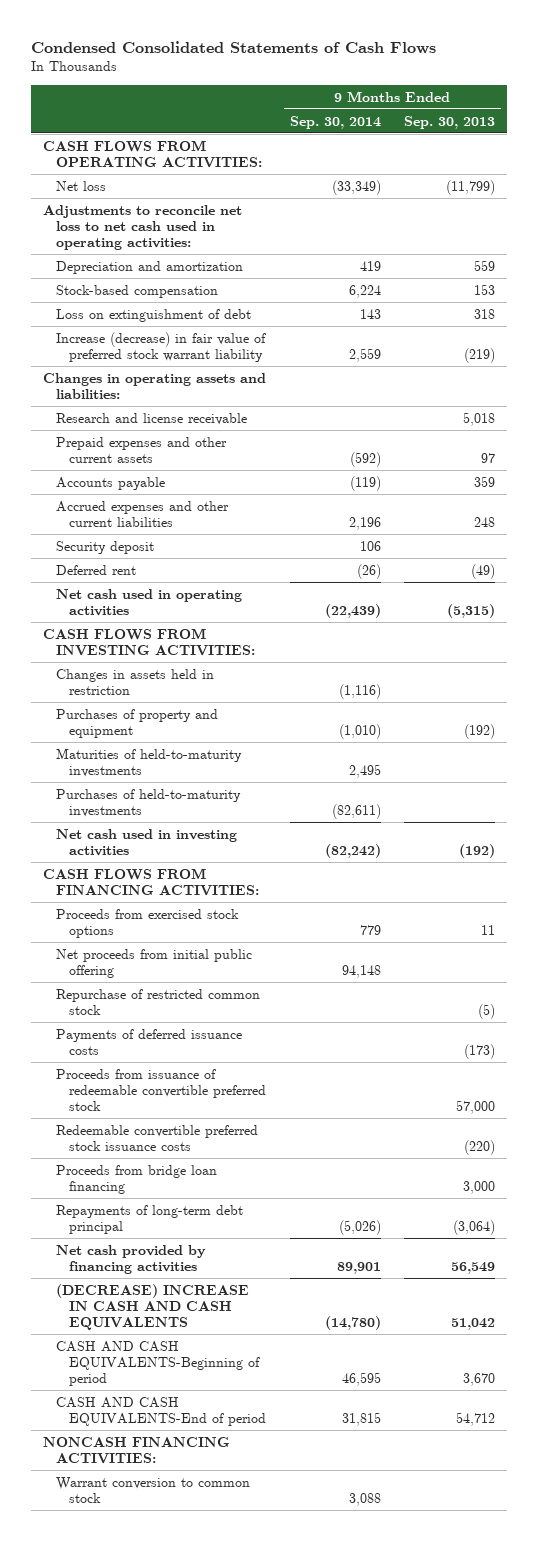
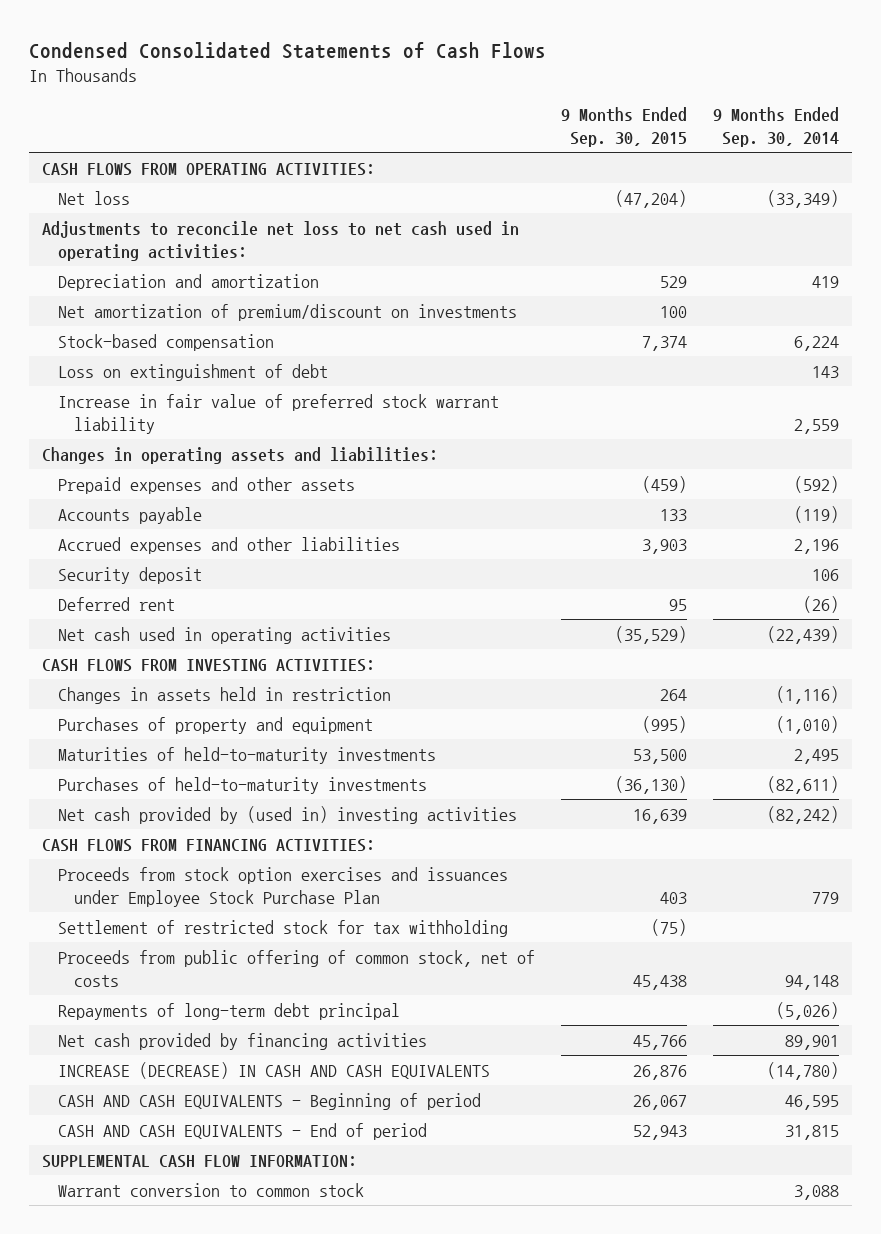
[403,115,495,129] Sep. 30, 2013 -> none
none -> [560,107,687,147] 9 Months Ended Sep. 30, 2015
none -> [57,303,517,321] Net amortization of premium/discount on investments
[56,331,267,362] Increase (decrease) in fair value of preferred stock warrant liability -> [57,393,499,434] Increase in fair value of preferred stock warrant liability
[56,412,248,425] Research and license receivable -> none
[56,436,228,463] Prepaid expenses and other current assets -> [57,476,355,494] Prepaid expenses and other assets
[56,500,230,527] Accrued expenses and other current liabilities -> [57,536,400,554] Accrued expenses and other liabilities
[56,828,238,856] Net cash used in investing activities -> [57,805,517,824] Net cash provided by (used in) investing activities
[56,988,261,1015] Repurchase of restricted common stock -> none
[56,1028,243,1055] Payments of deferred issuance costs -> none
[56,1068,267,1111] Proceeds from issuance of redeemable convertible preferred stock -> none
[56,1124,259,1151] Redeemable convertible preferred stock issuance costs -> none
[56,1164,218,1194] Proceeds from bridge loan financing -> none
[56,908,240,938] Proceeds from exercised stock options -> [57,866,508,907] Proceeds from stock option exercises and issuances under Employee Stock Purchase Plan
none -> [57,919,508,937] Settlement of restricted stock for tax withholding
[56,948,253,978] Net proceeds from initial public offering -> [57,949,535,987] Proceeds from public offering of common stock, net of costs
[43,1436,231,1464] NONCASH FINANCING ACTIVITIES: -> none
[56,1283,250,1330] (DECREASE) INCREASE IN CASH AND CASH EQUIVALENTS -> [57,1061,490,1079] INCREASE (DECREASE) IN CASH AND CASH EQUIVALENTS
[56,1340,261,1386] CASH AND CASH EQUIVALENTS-Beginning of period -> [57,1092,481,1110] CASH AND CASH EQUIVALENTS - Beginning of period
[56,1396,267,1426] CASH AND CASH EQUIVALENTS-End of period -> [57,1122,427,1140] CASH AND CASH EQUIVALENTS - End of period
none -> [41,1154,357,1168] SUPPLEMENTAL CASH FLOW INFORMATION:

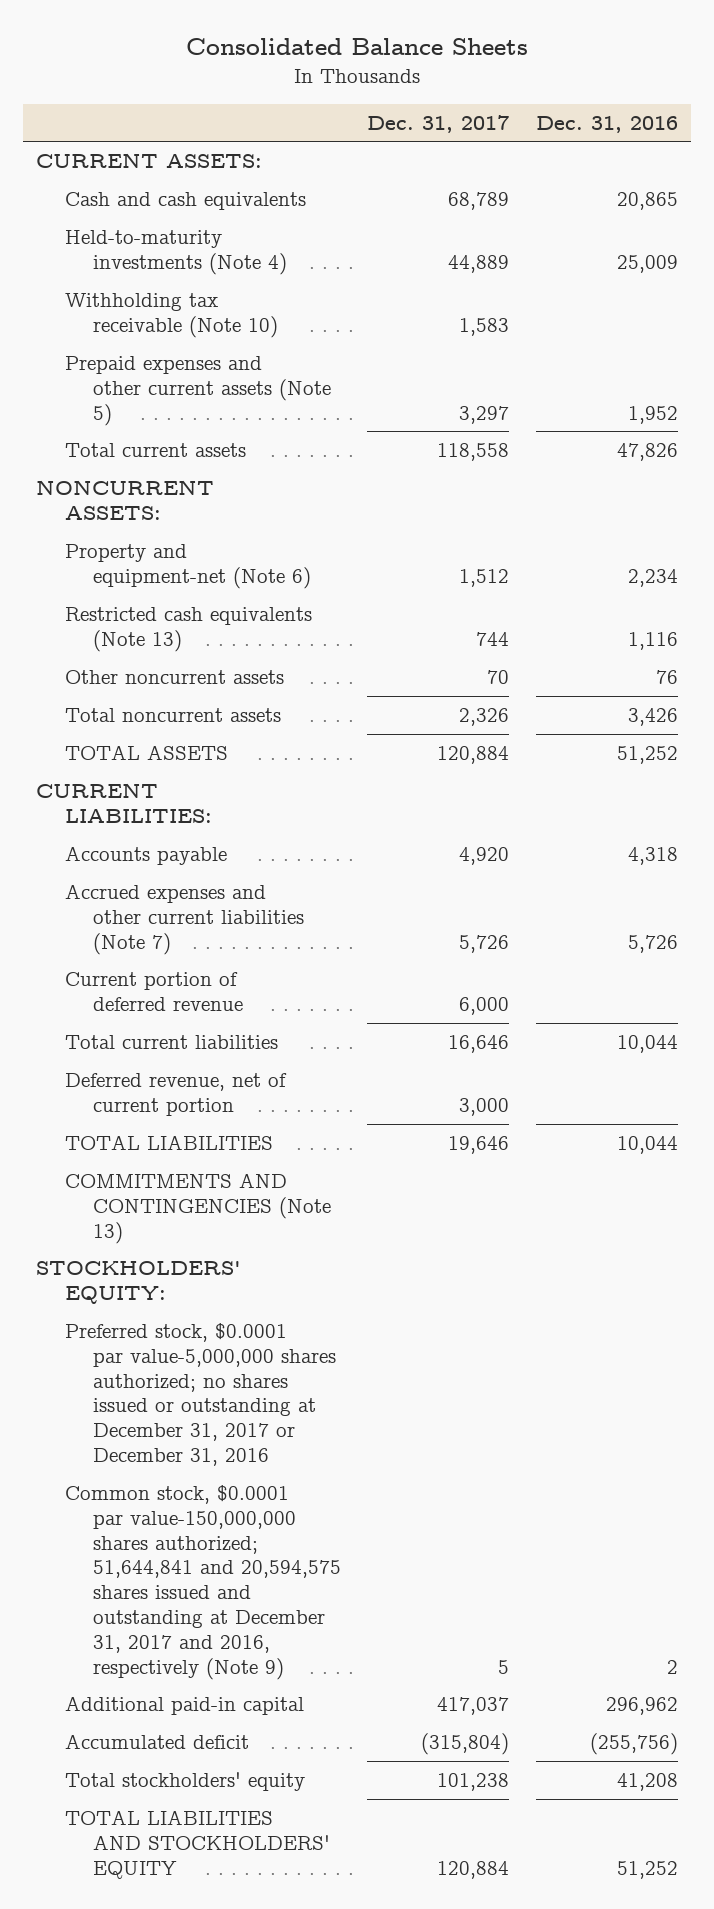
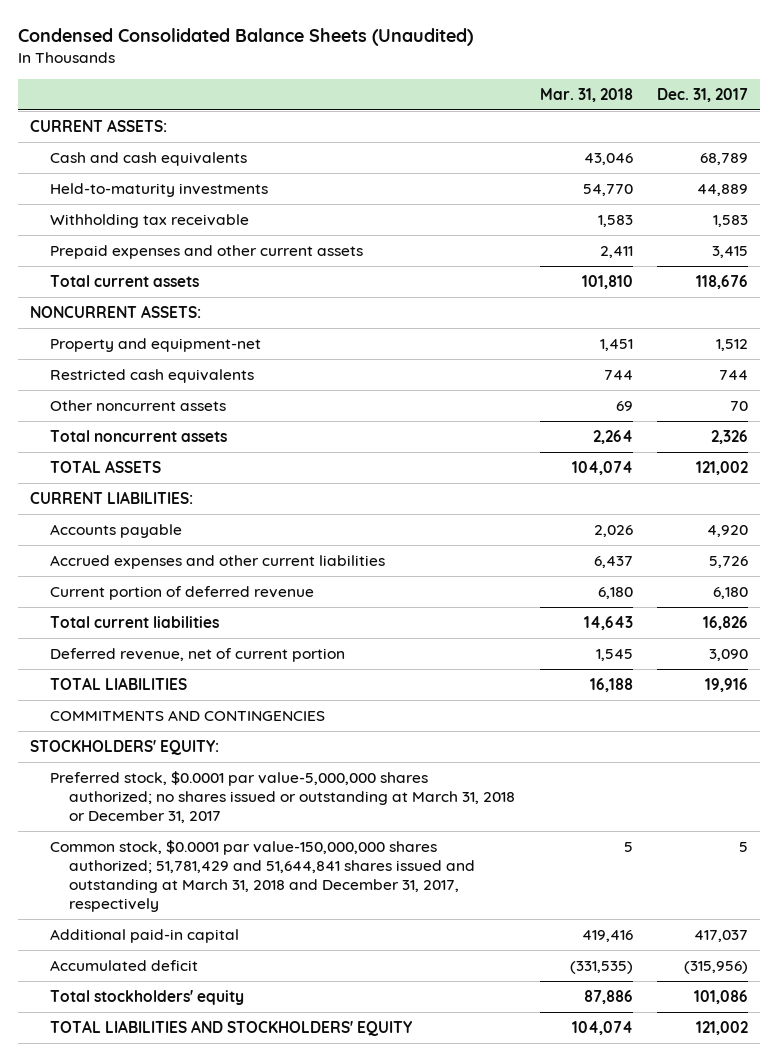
[185,38,528,56] Consolidated Balance Sheets -> [18,28,474,47] Condensed Consolidated Balance Sheets (Unaudited)
[535,115,678,133] Dec. 31, 2016 -> none
none -> [539,87,633,102] Mar. 31, 2018
[64,230,288,275] Held-to-maturity investments (Note 4) -> [49,182,268,197] Held-to-maturity investments
[64,293,279,338] Withholding tax receivable (Note 10) -> [49,213,249,228] Withholding tax receivable
[64,356,332,426] Prepaid expenses and other current assets (Note 5) -> [49,244,363,259] Prepaid expenses and other current assets
[459,405,510,424] 3,297 -> [712,245,749,258] 3,415
[437,443,510,462] 118,558 -> [696,274,749,289] 118,676
[64,544,312,589] Property and equipment-net (Note 6) -> [49,337,261,352] Property and equipment-net
[64,607,312,652] Restricted cash equivalents (Note 13) -> [49,368,254,383] Restricted cash equivalents
[437,746,510,765] 120,884 -> [696,460,749,475] 121,002
[64,884,305,955] Accrued expenses and other current liabilities (Note 7) -> [49,554,385,569] Accrued expenses and other current liabilities
[459,996,510,1015] 6,000 -> [713,586,749,599] 6,180
[448,1035,510,1054] 16,646 -> [703,615,749,630] 16,826
[459,1097,510,1116] 3,000 -> [709,648,749,661] 3,090
[448,1136,510,1155] 19,646 -> [705,677,749,692] 19,916
[64,1173,332,1244] COMMITMENTS AND CONTINGENCIES (Note 13) -> [49,709,325,721] COMMITMENTS AND CONTINGENCIES
[64,1323,337,1467] Preferred stock, $0.0001 par value-5,000,000 shares authorized; no shares issued or outstanding at December 31, 2017 or December 31, 2016 -> [49,770,516,823] Preferred stock, $0.0001 par value-5,000,000 shares authorized; no shares issued or outstanding at March 31, 2018 or December 31, 2017
[64,1485,342,1680] Common stock, $0.0001 par value-150,000,000 shares authorized; 51,644,841 and 20,594,575 shares issued and outstanding at December 31, 2017 and 2016, respectively (Note 9) -> [49,839,476,913] Common stock, $0.0001 par value-150,000,000 shares authorized; 51,781,429 and 51,644,841 shares issued and outstanding at March 31, 2018 and December 31, 2017, respectively
[421,1733,510,1756] (315,804) -> [684,960,749,974] (315,956)
[437,1773,510,1792] 101,238 -> [694,989,749,1004] 101,086
[437,1860,510,1879] 120,884 -> [696,1020,749,1035] 121,002

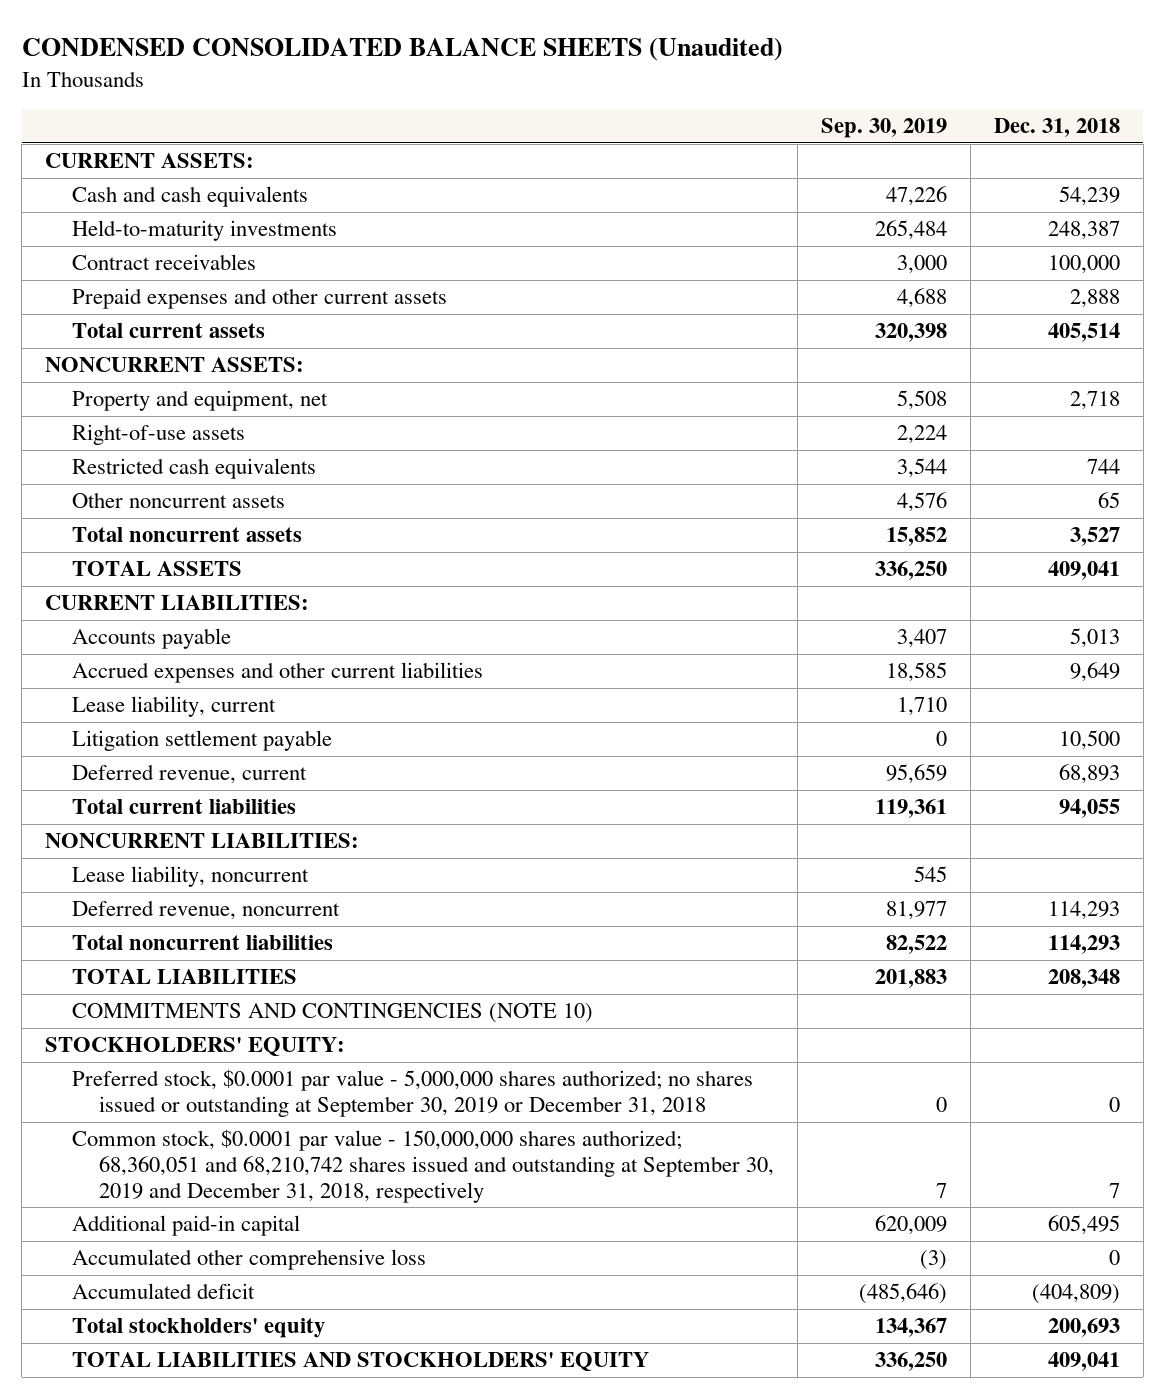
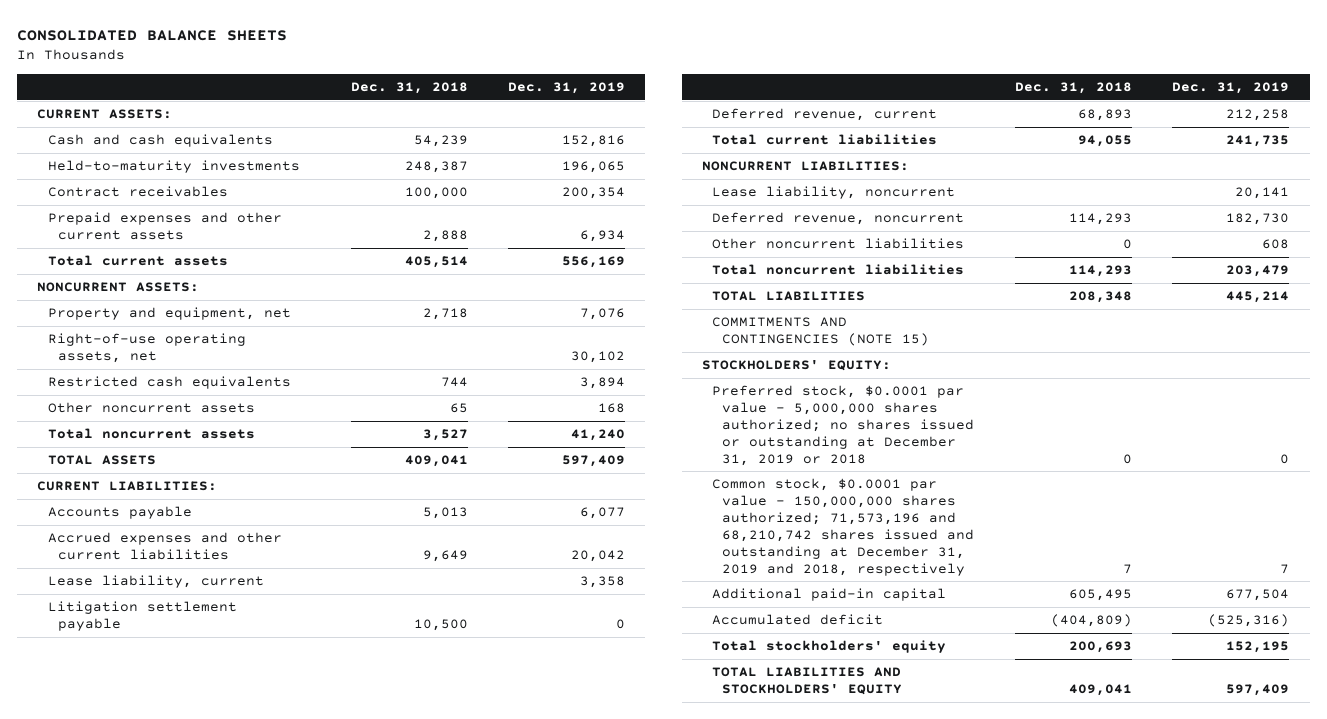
[21,38,783,62] CONDENSED CONSOLIDATED BALANCE SHEETS (Unaudited) -> [17,29,288,41] CONSOLIDATED BALANCE SHEETS
[821,118,948,139] Sep. 30, 2019 -> none
none -> [508,82,626,95] Dec. 31, 2019
[72,424,246,446] Right-of-use assets -> [47,333,246,364] Right-of-use operating assets, net
none -> [712,238,965,250] Other noncurrent liabilities
[72,1003,594,1024] COMMITMENTS AND CONTINGENCIES (NOTE 10) -> [712,317,930,347] COMMITMENTS AND CONTINGENCIES (NOTE 15)
[72,1069,754,1118] Preferred stock, $0.0001 par value - 5,000,000 shares authorized; no shares issued or outstanding at September 30, 2019 or December 31, 2018 -> [712,385,975,466] Preferred stock, $0.0001 par value - 5,000,000 shares authorized; no shares issued or outstanding at December 31, 2019 or 2018
[72,1129,775,1204] Common stock, $0.0001 par value - 150,000,000 shares authorized; 68,360,051 and 68,210,742 shares issued and outstanding at September 30, 2019 and December 31, 2018, respectively -> [712,478,975,576] Common stock, $0.0001 par value - 150,000,000 shares authorized; 71,573,196 and 68,210,742 shares issued and outstanding at December 31, 2019 and 2018, respectively
[72,1249,427,1271] Accumulated other comprehensive loss -> none

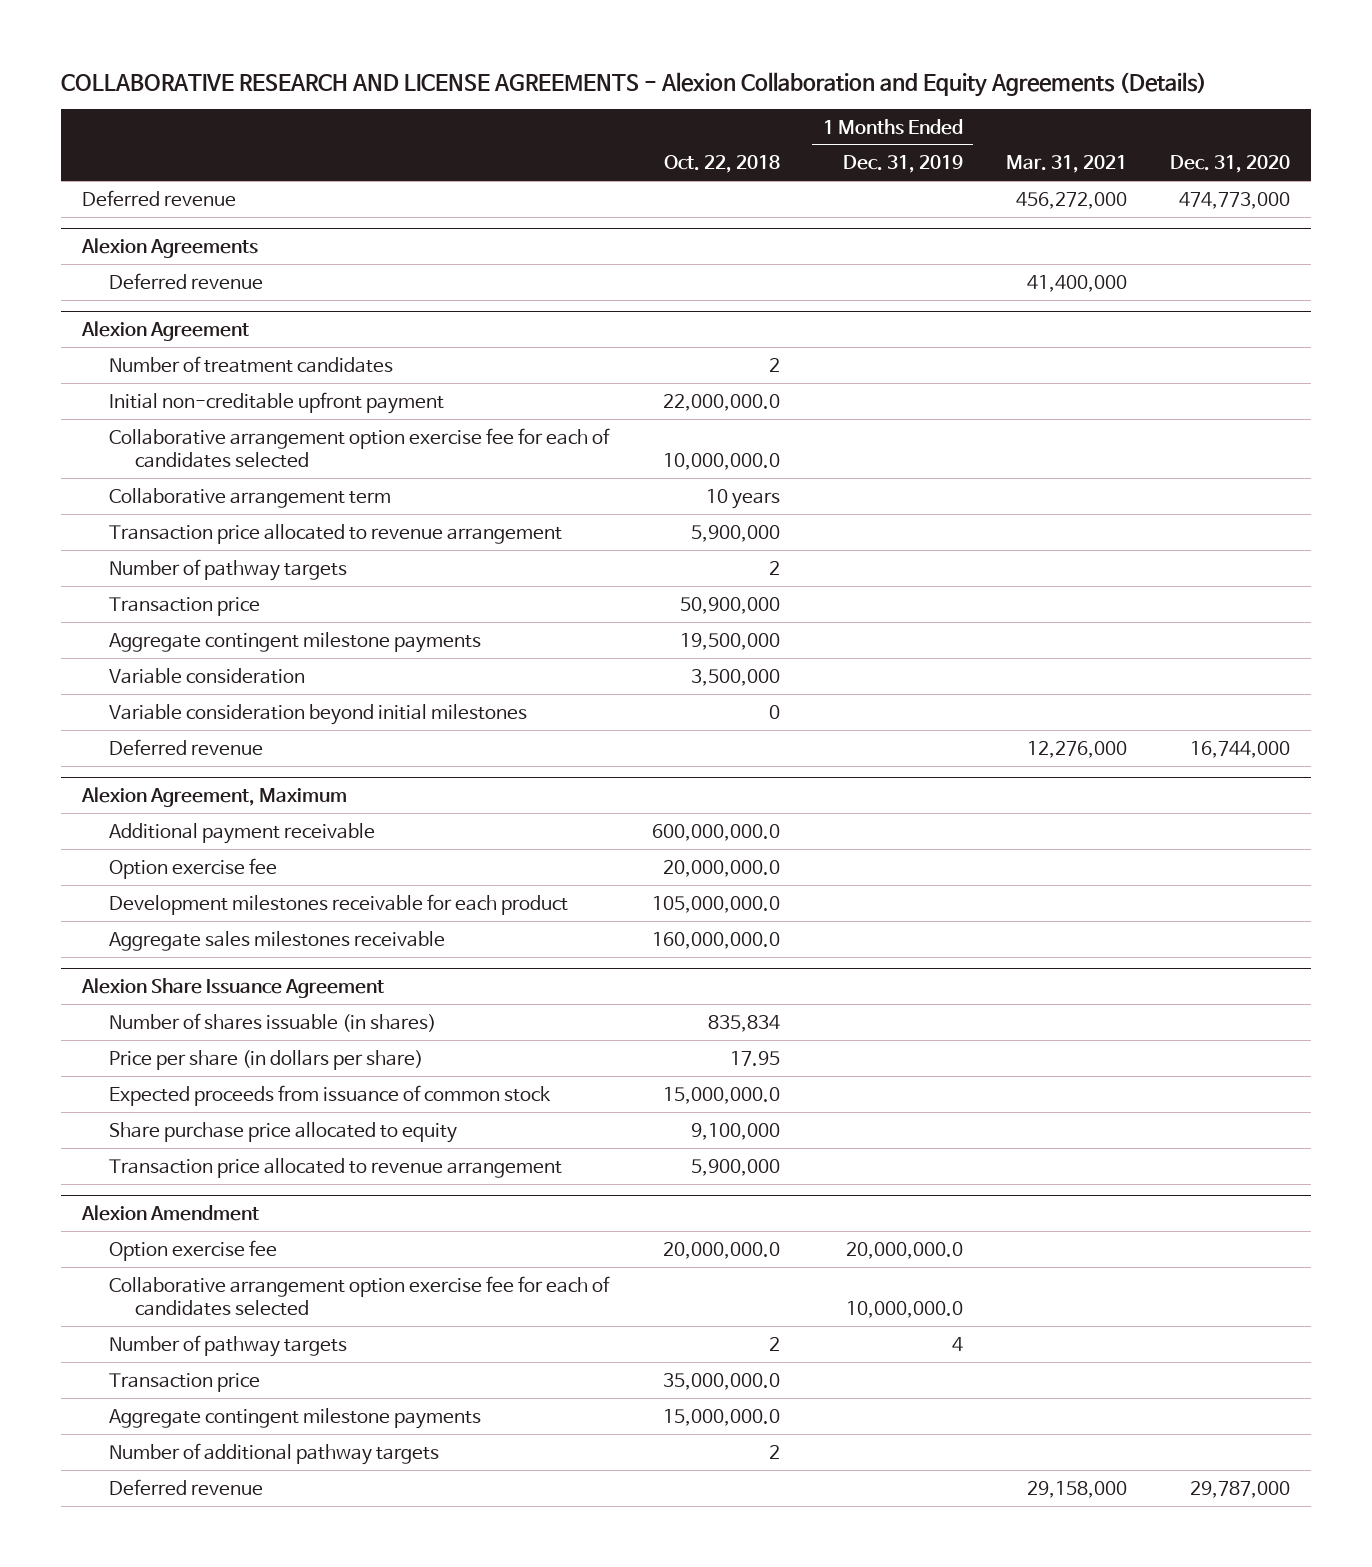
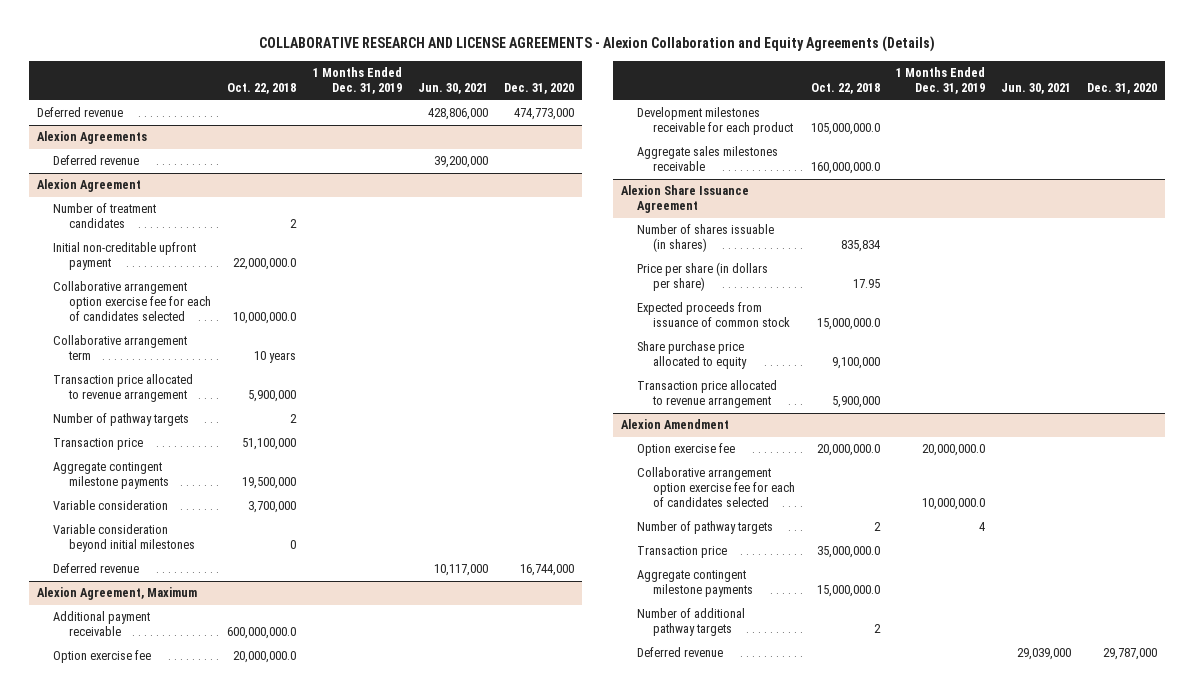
[1005,155,1127,174] Mar. 31, 2021 -> none
none -> [417,83,488,95] Jun. 30, 2021
[679,596,780,614] 50,900,000 -> [242,438,297,451] 51,100,000
[690,668,780,686] 3,500,000 -> [248,501,297,514] 3,700,000

